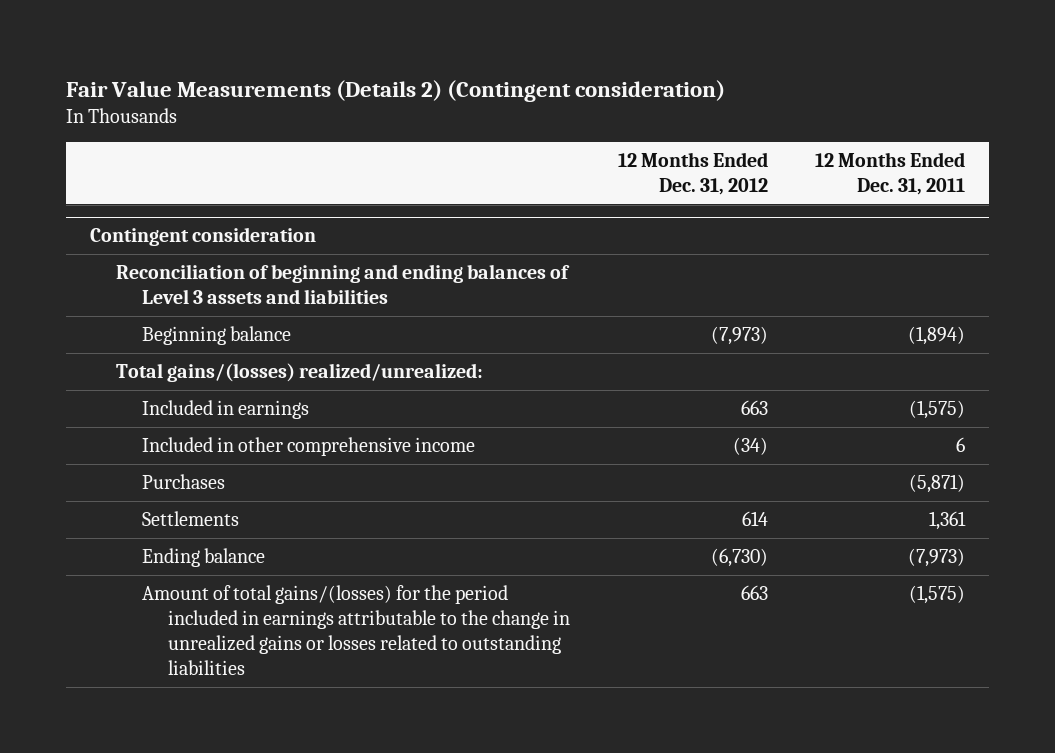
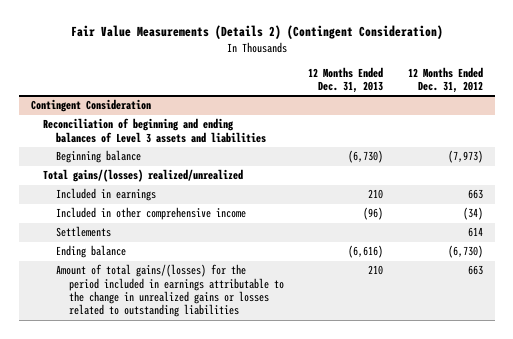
[66,79,726,102] Fair Value Measurements (Details 2) (Contingent consideration) -> [70,25,443,40] Fair Value Measurements (Details 2) (Contingent Consideration)
[815,152,966,196] 12 Months Ended Dec. 31, 2011 -> none
none -> [308,66,384,94] 12 Months Ended Dec. 31, 2013
[90,227,317,247] Contingent consideration -> [30,99,151,113] Contingent Consideration
[116,362,484,382] Total gains/(losses) realized/unrealized: -> [43,169,244,183] Total gains/(losses) realized/unrealized
[142,473,226,489] Purchases -> none

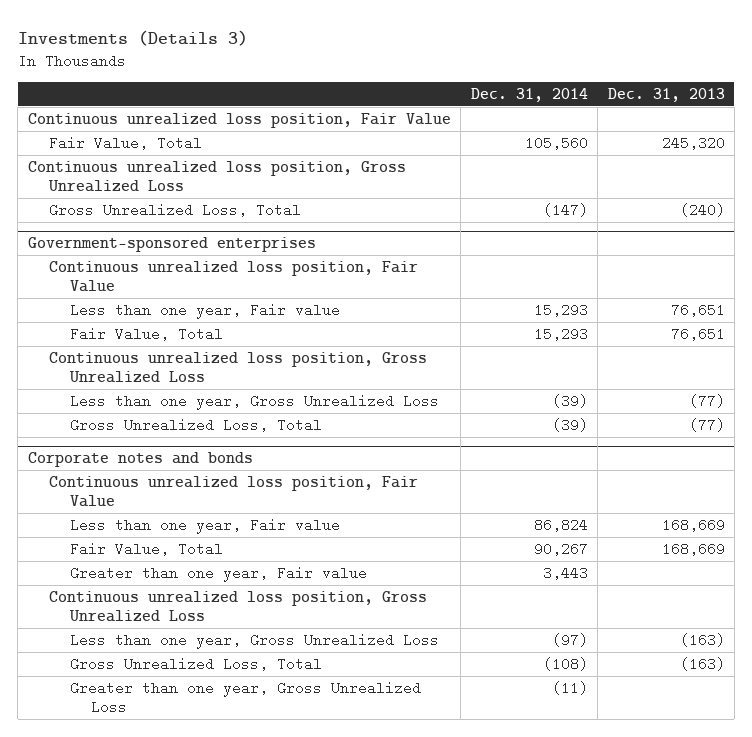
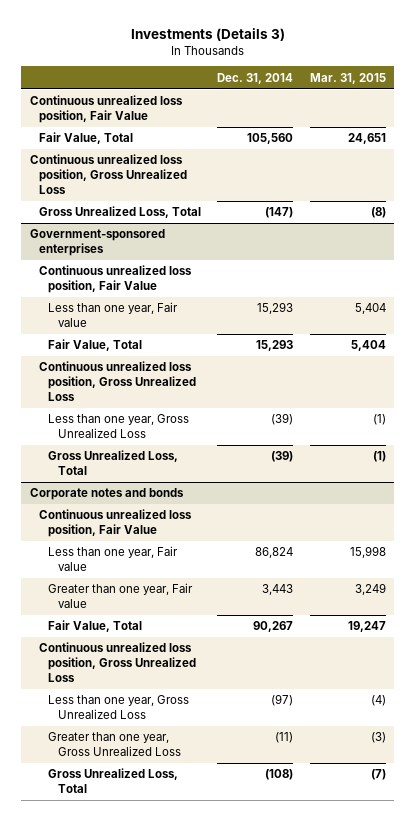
[607,88,725,103] Dec. 31, 2013 -> none
none -> [309,72,386,84] Mar. 31, 2015
[69,541,223,556] Fair Value, Total -> [48,620,143,633] Fair Value, Total
[69,656,322,671] Gross Unrealized Loss, Total -> [48,768,179,793] Gross Unrealized Loss, Total

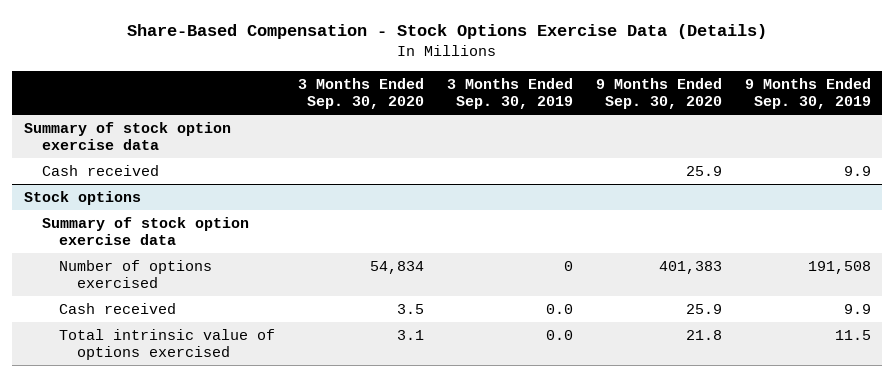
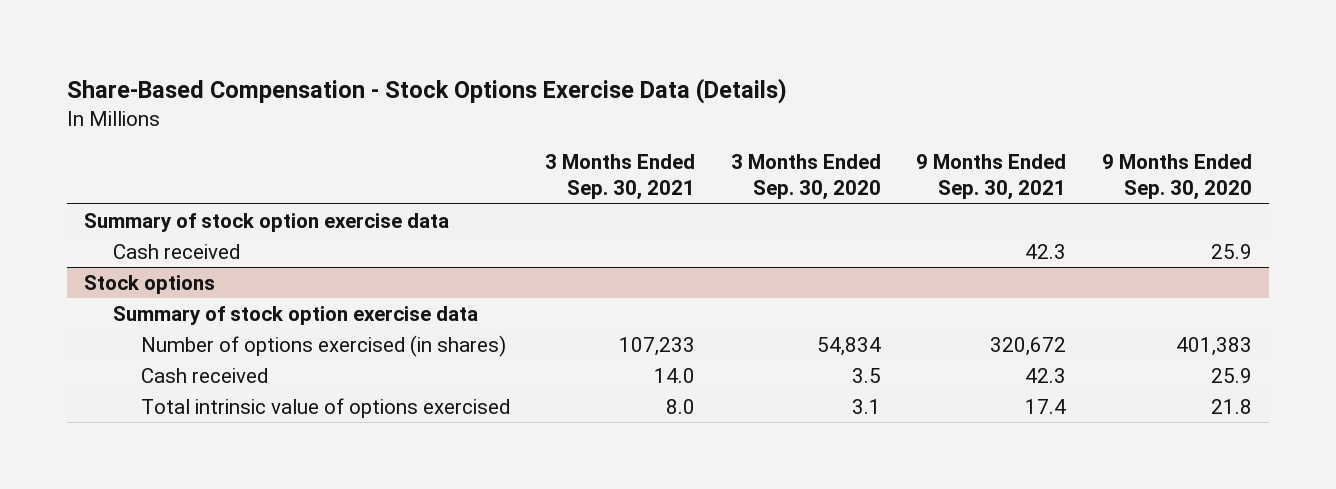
[447,77,574,110] 3 Months Ended Sep. 30, 2019 -> none
[744,77,871,110] 9 Months Ended Sep. 30, 2019 -> none
none -> [545,153,696,200] 3 Months Ended Sep. 30, 2021
none -> [916,153,1067,200] 9 Months Ended Sep. 30, 2021
[59,260,213,289] Number of options exercised -> [140,334,506,357] Number of options exercised (in shares)

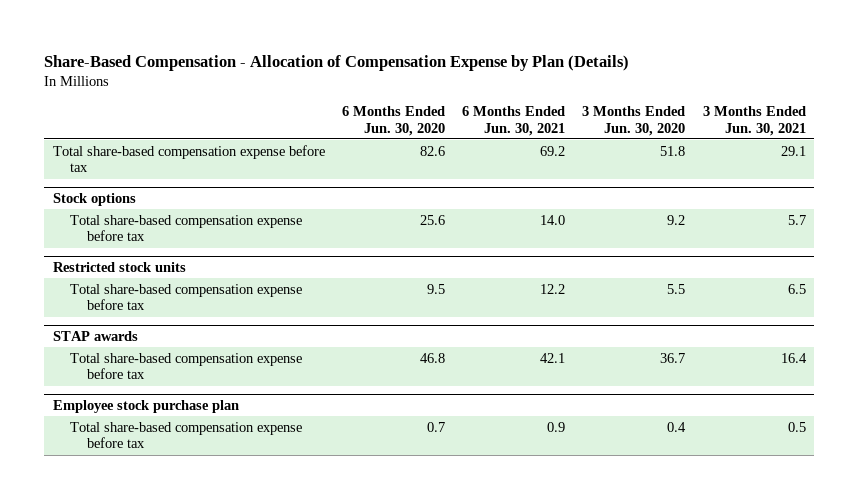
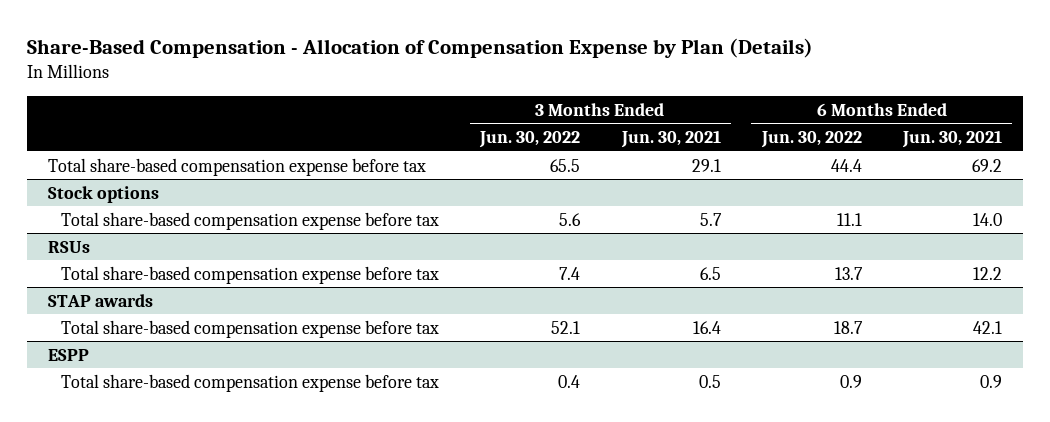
[342,105,446,136] 6 Months Ended Jun. 30, 2020 -> none
[582,105,686,136] 3 Months Ended Jun. 30, 2020 -> none
none -> [479,130,581,148] Jun. 30, 2022
none -> [760,130,862,148] Jun. 30, 2022
[53,261,187,272] Restricted stock units -> [47,240,90,253] RSUs
[53,399,240,413] Employee stock purchase plan -> [47,348,89,361] ESPP

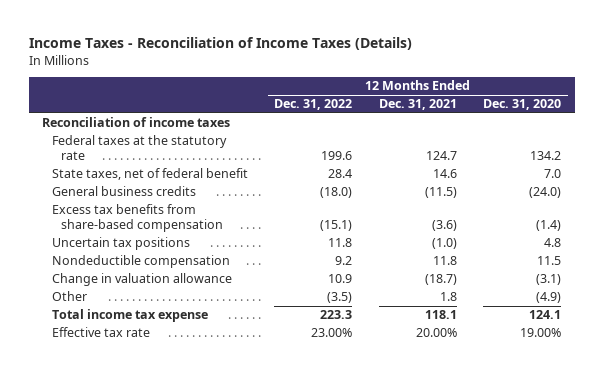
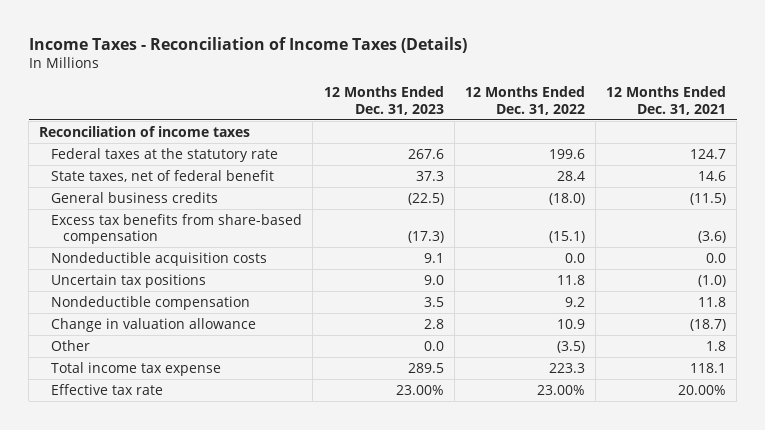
[483,99,562,111] Dec. 31, 2020 -> none
none -> [323,86,444,115] 12 Months Ended Dec. 31, 2023
none -> [51,251,268,266] Nondeductible acquisition costs

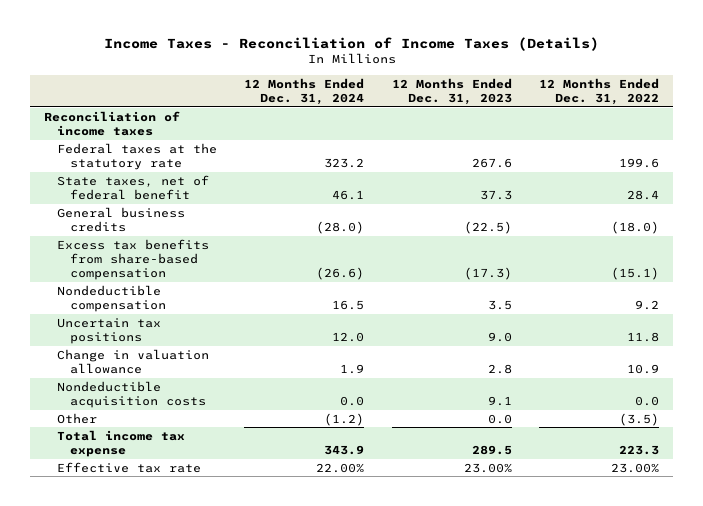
[605,86,726,115] 12 Months Ended Dec. 31, 2021 -> none
none -> [244,77,365,105] 12 Months Ended Dec. 31, 2024
[51,273,207,288] Uncertain tax positions -> [57,317,162,345] Uncertain tax positions
[51,251,268,266] Nondeductible acquisition costs -> [57,380,207,409] Nondeductible acquisition costs

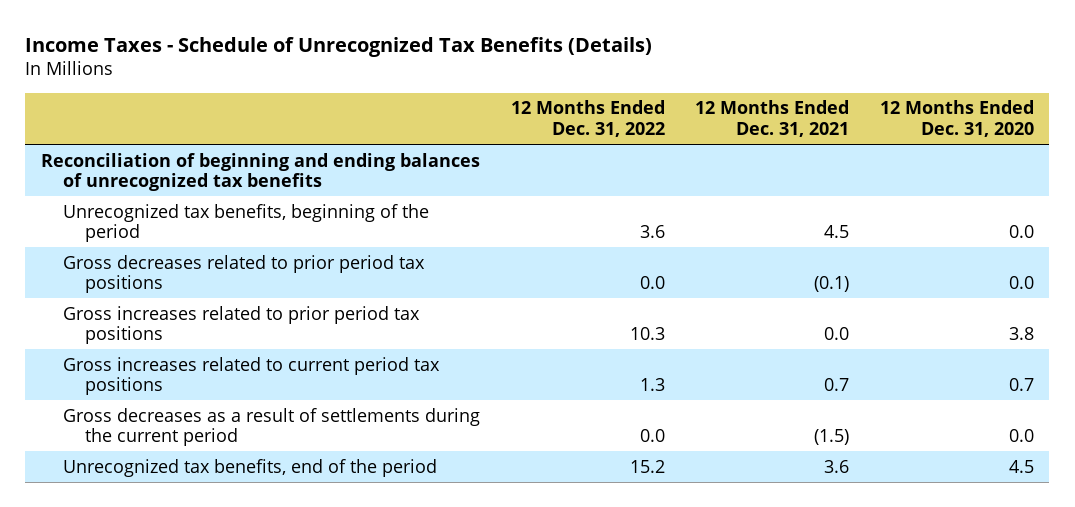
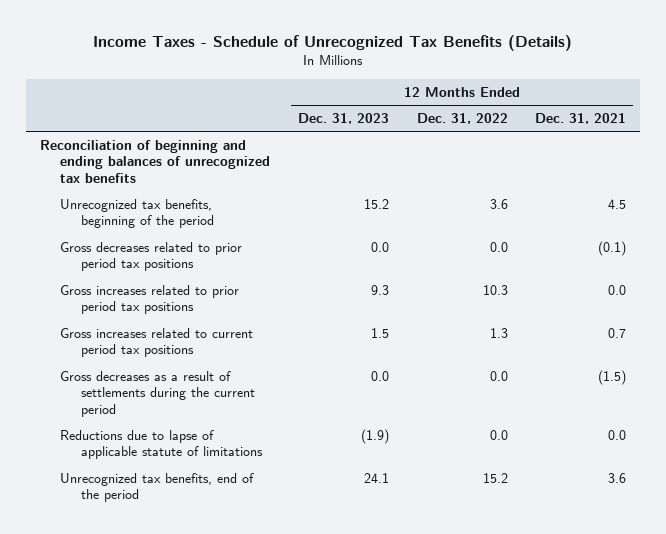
[880,100,1035,137] 12 Months Ended Dec. 31, 2020 -> none
none -> [298,113,390,125] Dec. 31, 2023
none -> [60,429,263,460] Reductions due to lapse of applicable statute of limitations

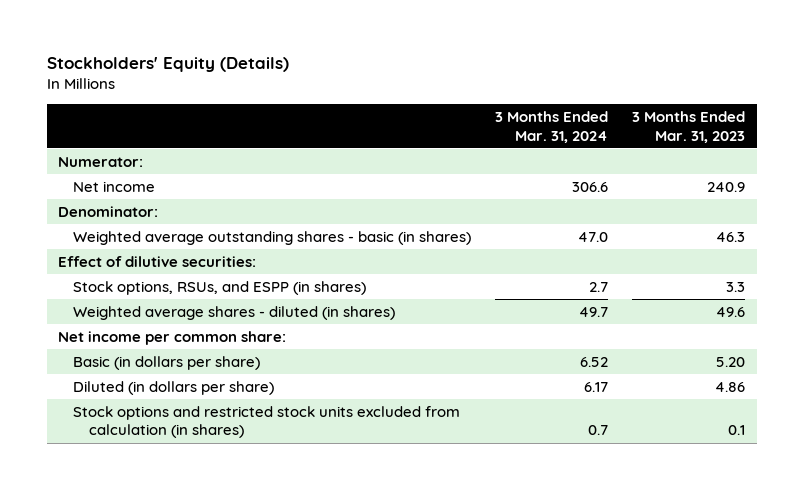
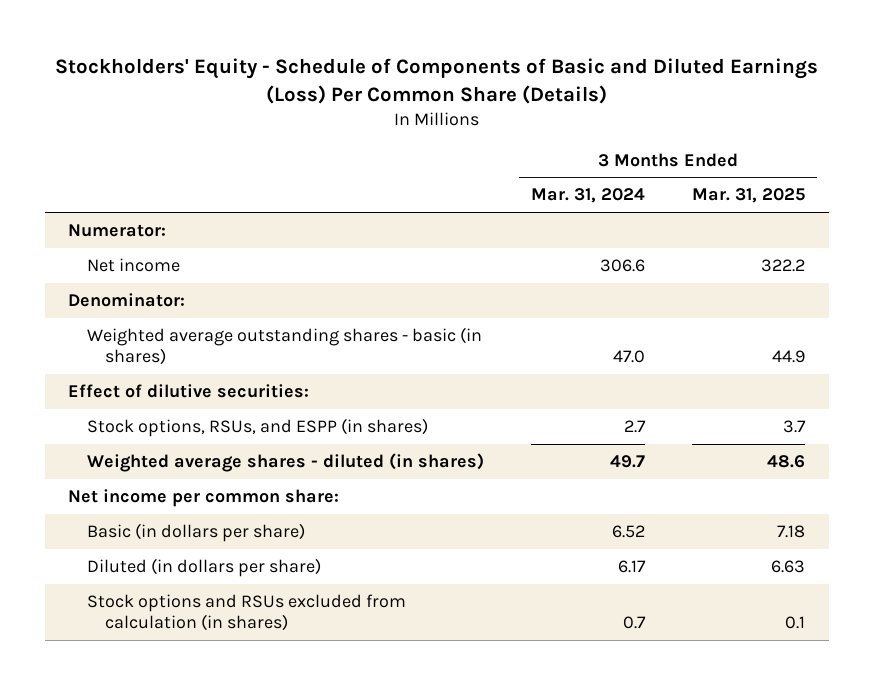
[46,57,289,73] Stockholders' Equity (Details) -> [54,57,818,104] Stockholders' Equity - Schedule of Components of Basic and Diluted Earnings (Loss) Per Common Share (Details)
[631,110,745,143] 3 Months Ended Mar. 31, 2023 -> none
none -> [692,188,806,204] Mar. 31, 2025
[73,405,461,439] Stock options and restricted stock units excluded from calculation (in shares) -> [86,594,406,632] Stock options and RSUs excluded from calculation (in shares)

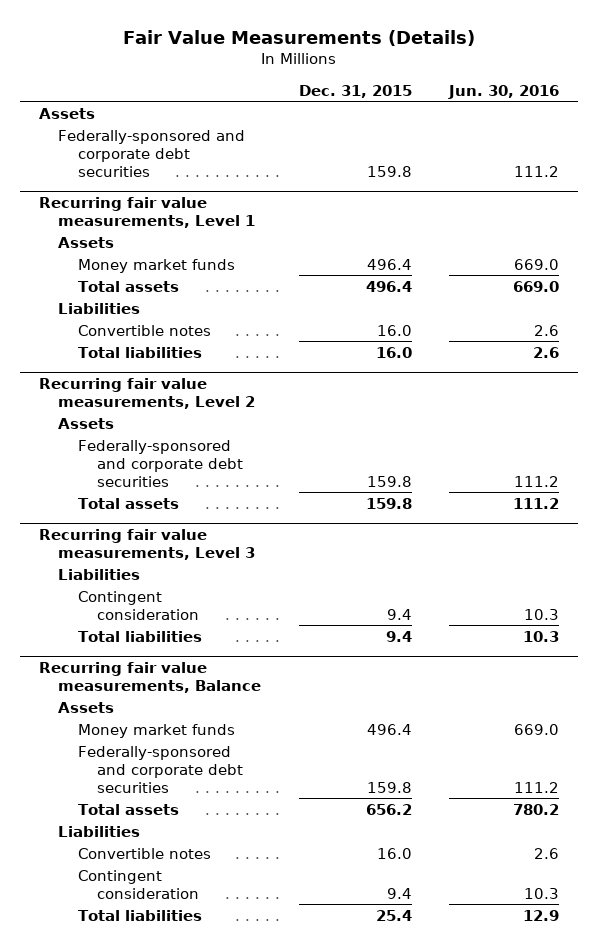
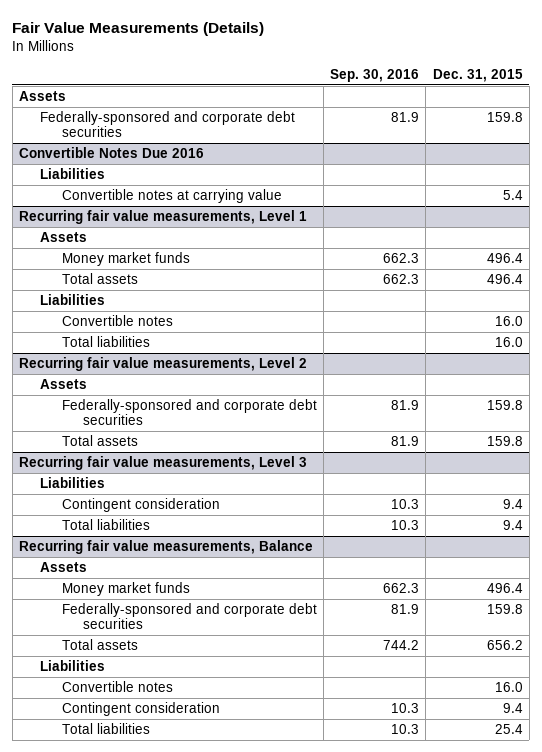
[448,84,560,99] Jun. 30, 2016 -> none
none -> [330,69,420,83] Sep. 30, 2016
none -> [19,146,205,158] Convertible Notes Due 2016
none -> [40,167,106,179] Liabilities
none -> [61,188,282,203] Convertible notes at carrying value

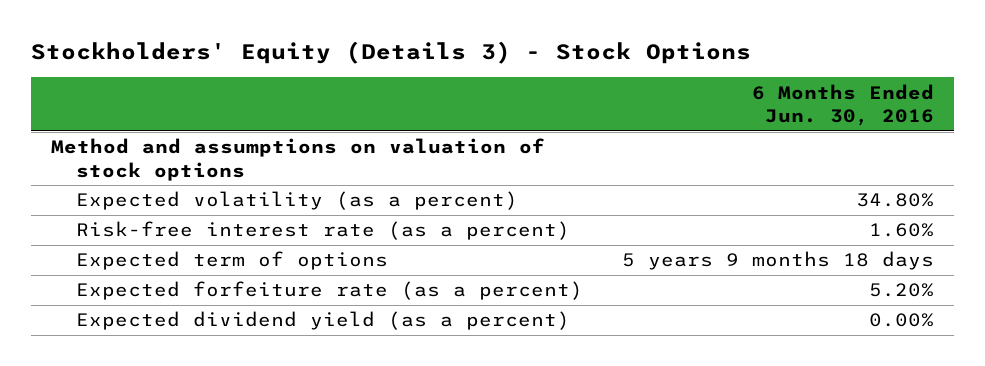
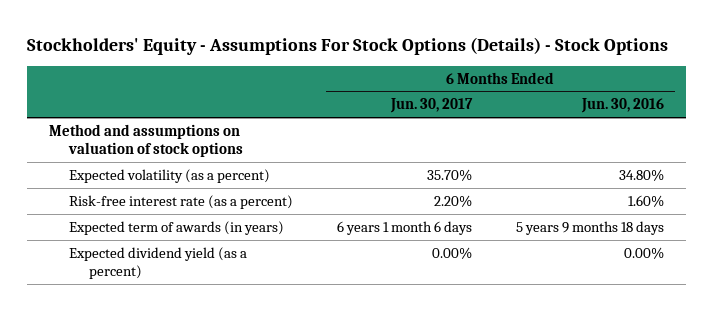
[30,41,751,65] Stockholders' Equity (Details 3) - Stock Options -> [27,36,669,55] Stockholders' Equity - Assumptions For Stock Options (Details) - Stock Options
none -> [389,98,473,114] Jun. 30, 2017
[76,281,584,301] Expected forfeiture rate (as a percent) -> none
[76,251,389,271] Expected term of options -> [69,220,285,235] Expected term of awards (in years)

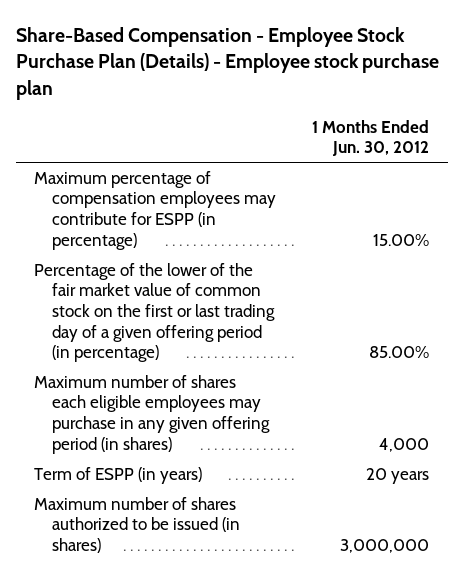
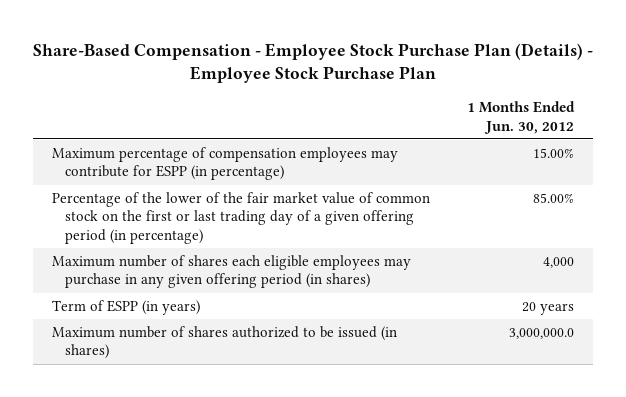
[15,27,439,100] Share-Based Compensation - Employee Stock Purchase Plan (Details) - Employee stock purchase plan -> [32,42,593,84] Share-Based Compensation - Employee Stock Purchase Plan (Details) - Employee Stock Purchase Plan
[340,539,430,554] 3,000,000 -> [509,328,575,340] 3,000,000.0

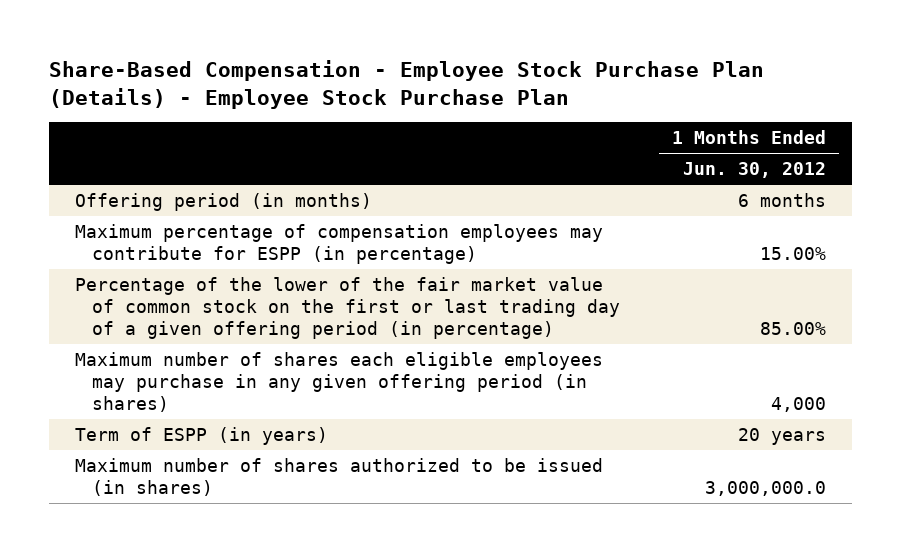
none -> [75,192,373,211] Offering period (in months)

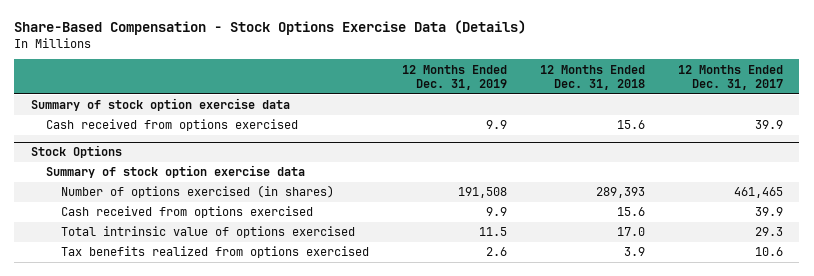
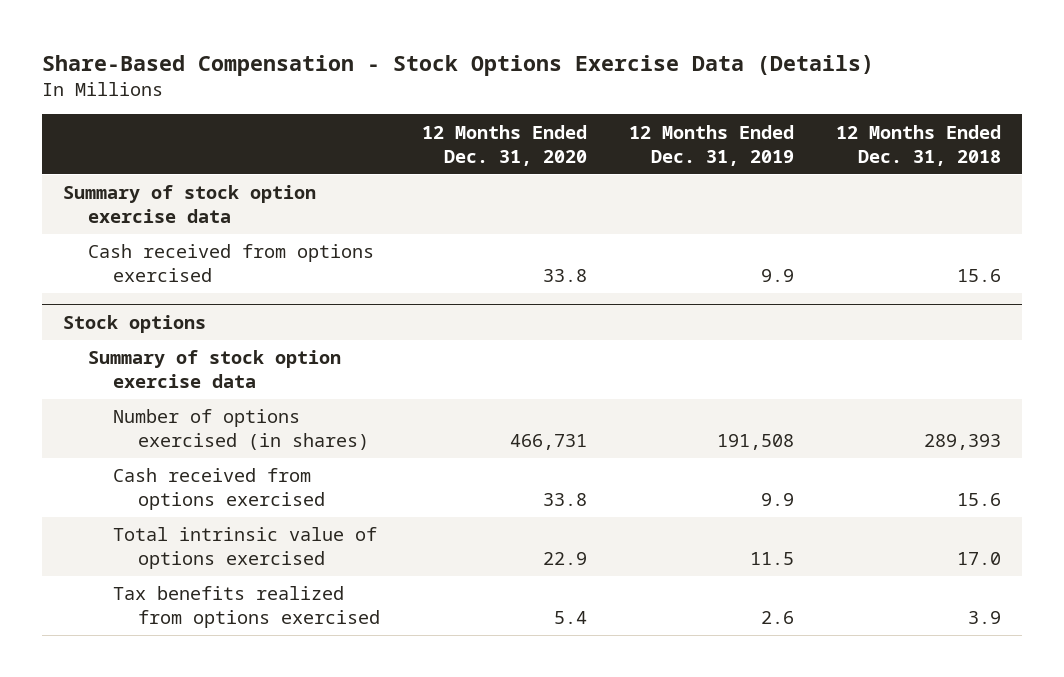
[677,64,783,91] 12 Months Ended Dec. 31, 2017 -> none
none -> [421,124,587,166] 12 Months Ended Dec. 31, 2020
[30,145,122,159] Stock Options -> [63,315,207,334] Stock options

